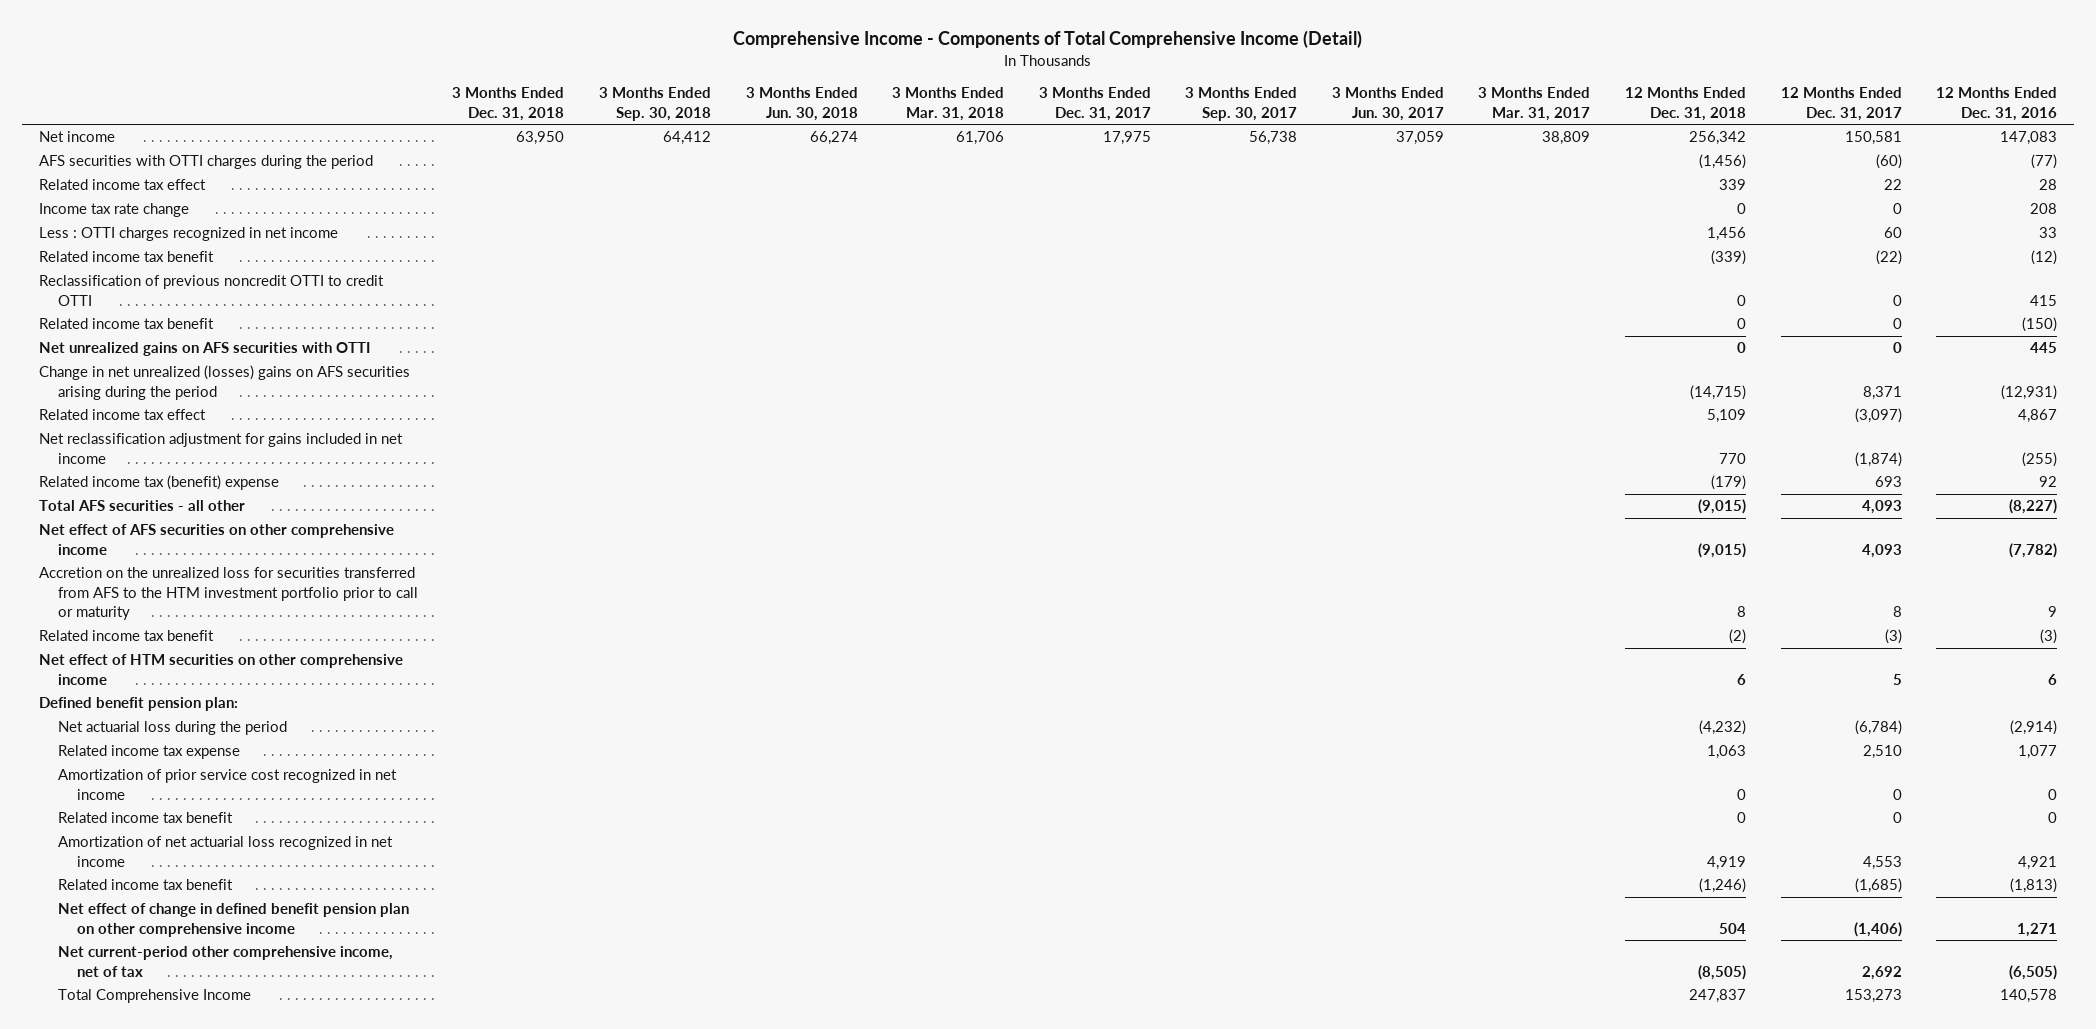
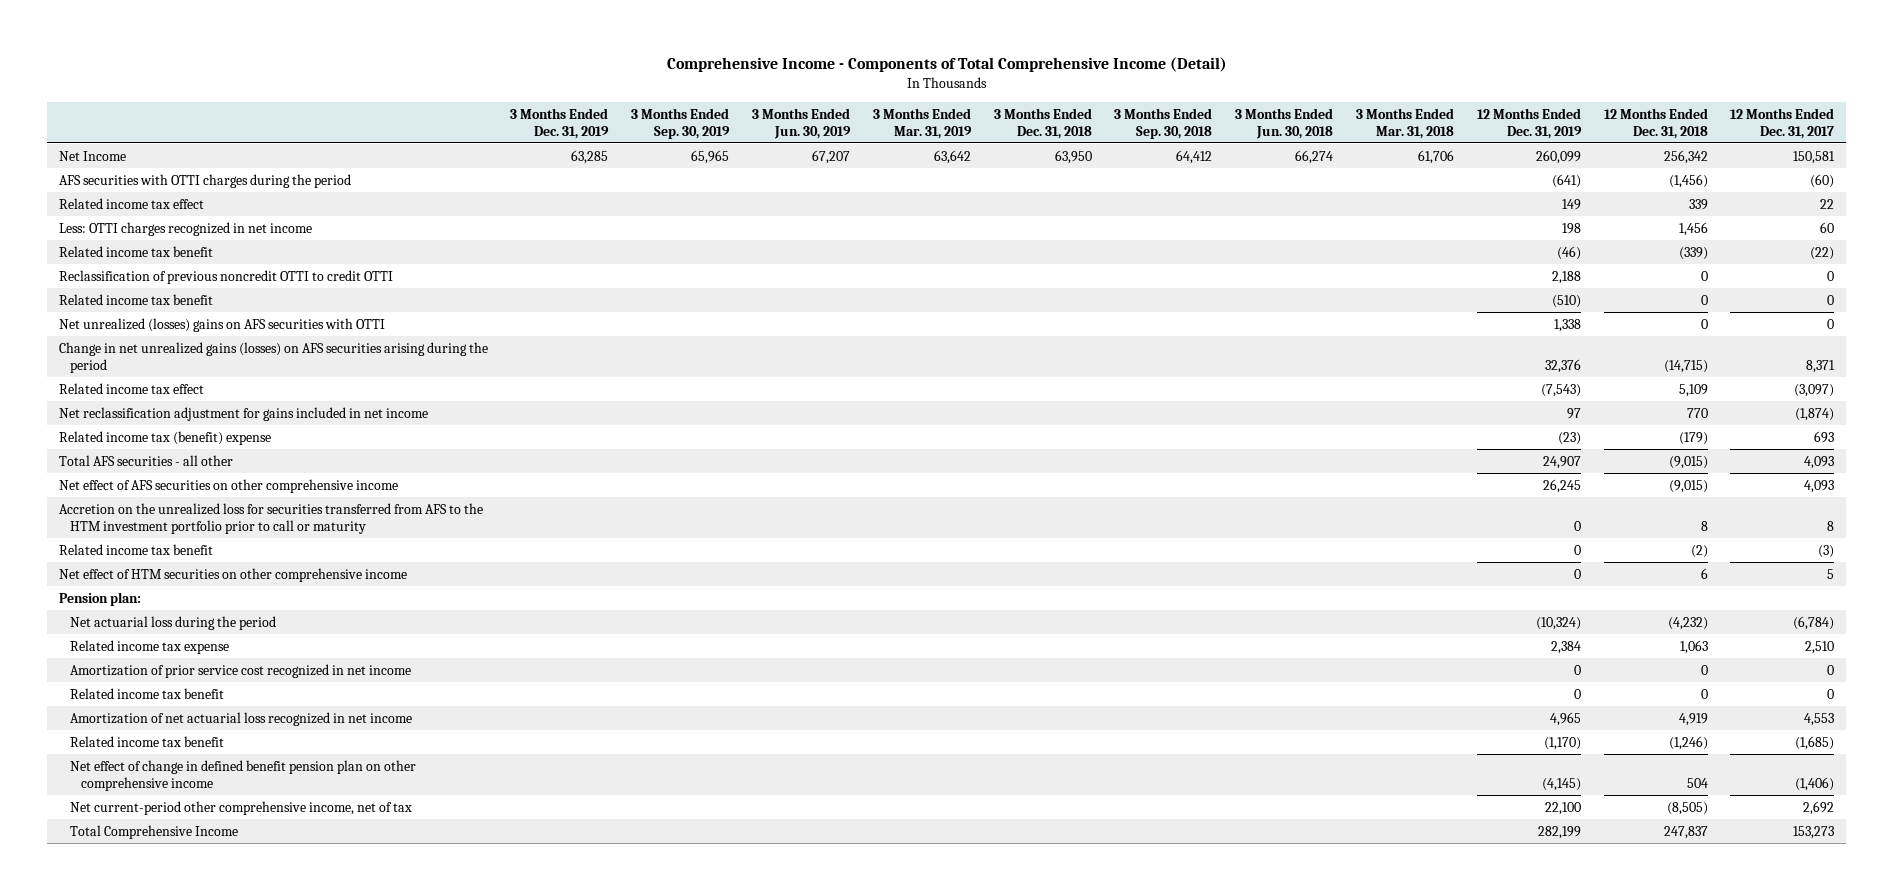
[1038,87,1151,121] 3 Months Ended Dec. 31, 2017 -> none
[1185,87,1298,121] 3 Months Ended Sep. 30, 2017 -> none
[1331,87,1444,121] 3 Months Ended Jun. 30, 2017 -> none
[1478,87,1591,121] 3 Months Ended Mar. 31, 2017 -> none
[1936,87,2058,121] 12 Months Ended Dec. 31, 2016 -> none
none -> [510,107,610,139] 3 Months Ended Dec. 31, 2019
none -> [631,107,731,139] 3 Months Ended Sep. 30, 2019
none -> [752,107,852,139] 3 Months Ended Jun. 30, 2019
none -> [872,107,972,139] 3 Months Ended Mar. 31, 2019
none -> [1476,107,1582,139] 12 Months Ended Dec. 31, 2019
[39,131,116,143] Net income -> [58,150,126,161] Net Income
[39,203,190,218] Income tax rate change -> none
[39,227,339,242] Less : OTTI charges recognized in net income -> [58,221,312,236] Less: OTTI charges recognized in net income
[39,342,371,357] Net unrealized gains on AFS securities with OTTI -> [58,317,385,332] Net unrealized (losses) gains on AFS securities with OTTI
[39,365,411,400] Change in net unrealized (losses) gains on AFS securities arising during the period -> [58,341,488,373] Change in net unrealized gains (losses) on AFS securities arising during the period
[39,697,239,712] Defined benefit pension plan: -> [58,591,141,606] Pension plan:

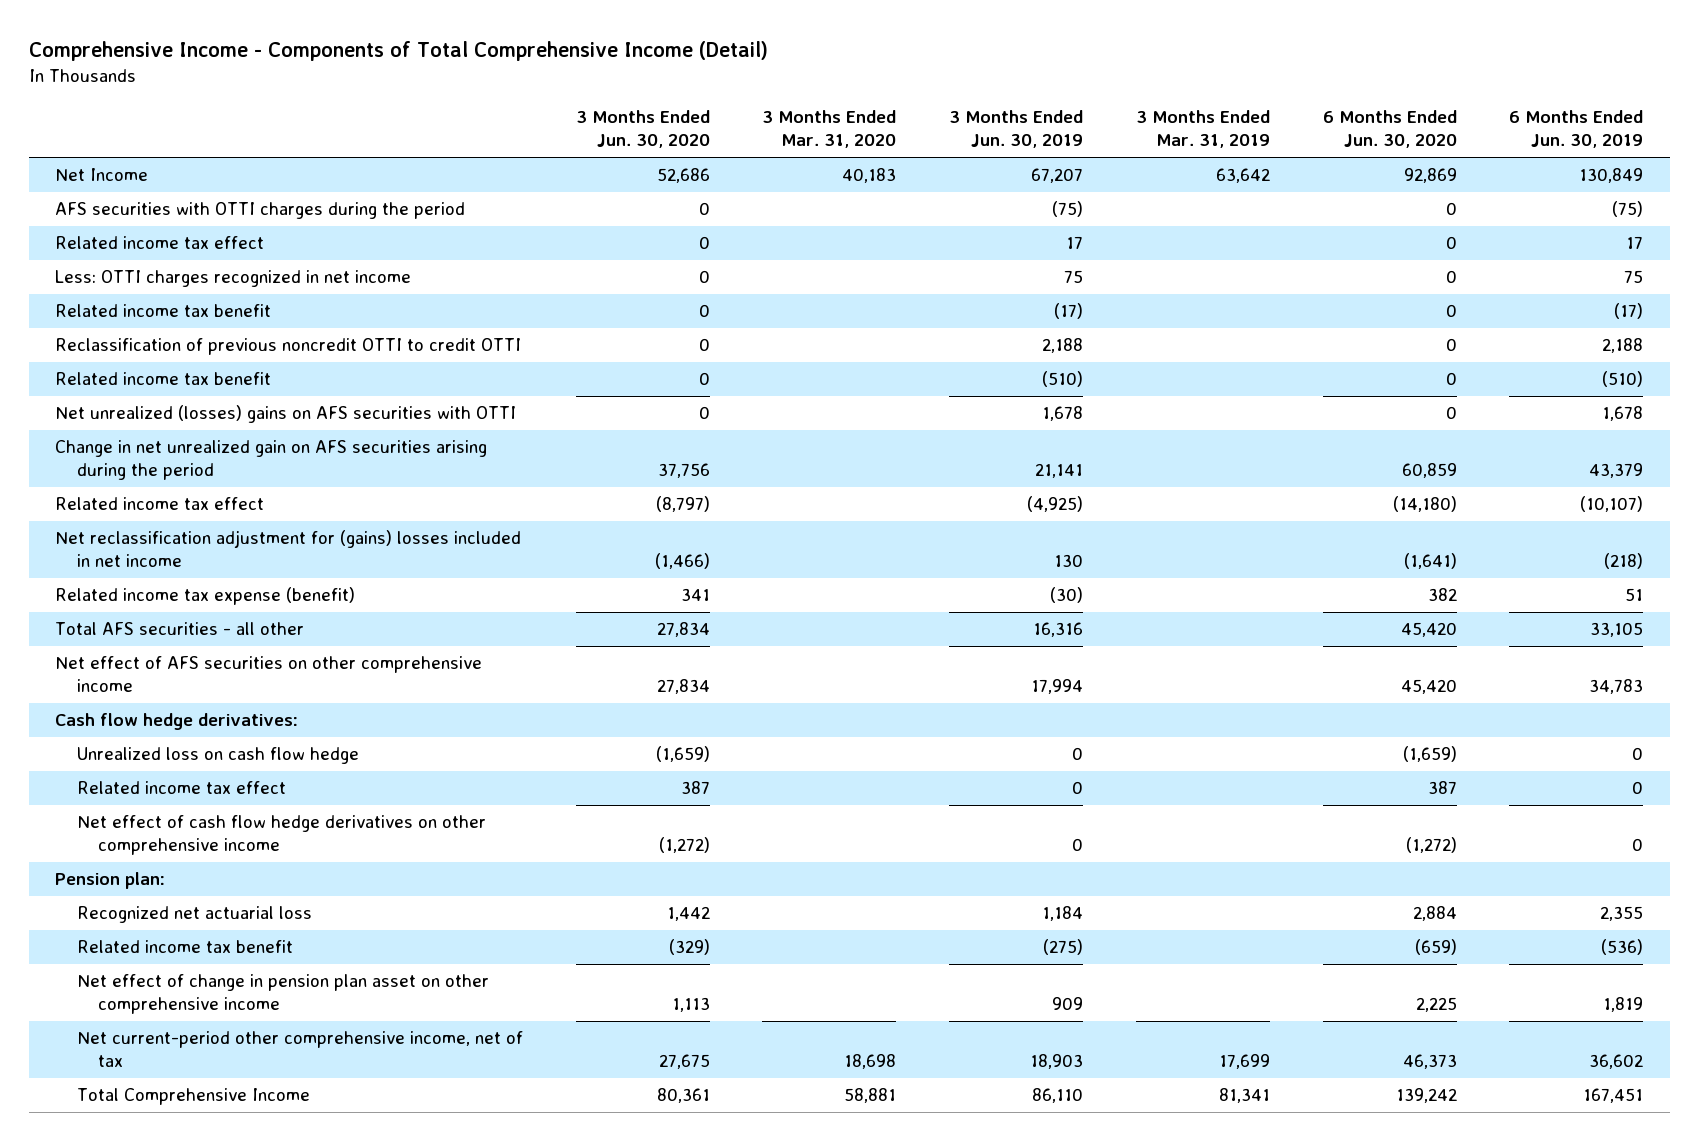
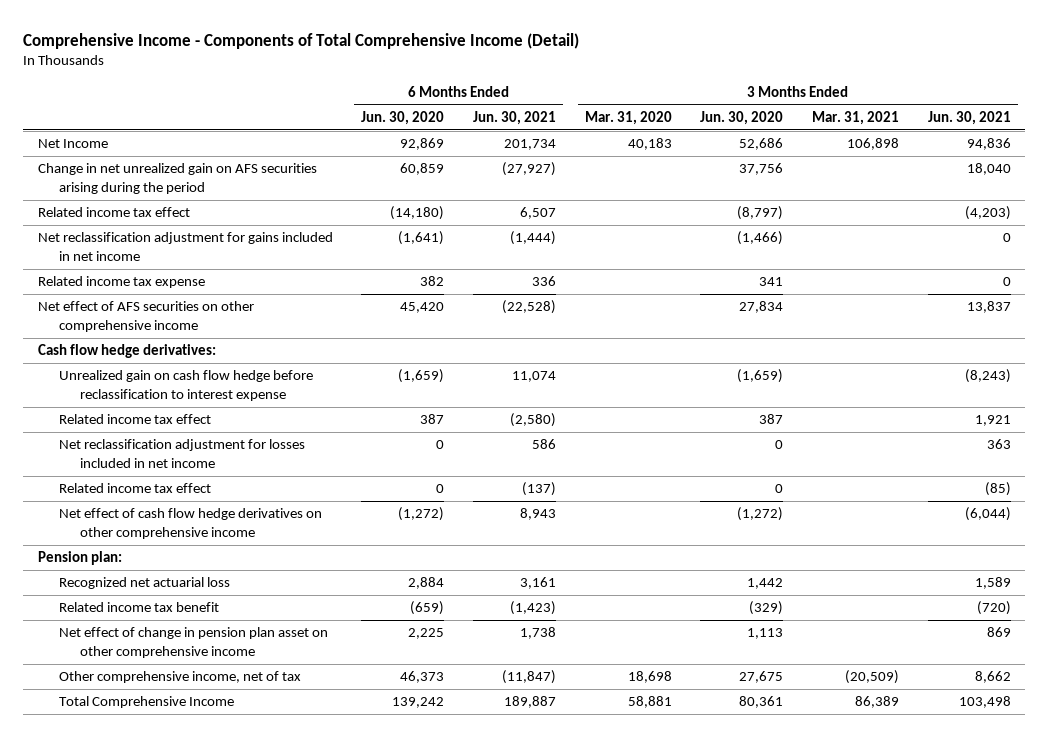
[949,110,1084,149] 3 Months Ended Jun. 30, 2019 -> none
[1135,110,1270,149] 3 Months Ended Mar. 31, 2019 -> none
[1509,110,1644,149] 6 Months Ended Jun. 30, 2019 -> none
none -> [473,110,557,125] Jun. 30, 2021
none -> [812,110,900,125] Mar. 31, 2021
none -> [927,110,1011,125] Jun. 30, 2021
[55,202,466,220] AFS securities with OTTI charges during the period -> none
[55,270,412,288] Less: OTTI charges recognized in net income -> none
[55,304,272,318] Related income tax benefit -> none
[55,338,522,356] Reclassification of previous noncredit OTTI to credit OTTI -> none
[55,372,272,386] Related income tax benefit -> none
[55,405,517,424] Net unrealized (losses) gains on AFS securities with OTTI -> none
[55,622,305,636] Total AFS securities - all other -> none
[55,530,522,568] Net reclassification adjustment for (gains) losses included in net income -> [37,232,333,261] Net reclassification adjustment for gains included in net income
[55,587,356,606] Related income tax expense (benefit) -> [37,276,205,289] Related income tax expense
[76,747,359,765] Unrealized loss on cash flow hedge -> [58,370,313,401] Unrealized gain on cash flow hedge before reclassification to interest expense
none -> [58,439,305,468] Net reclassification adjustment for losses included in net income
[55,236,265,250] Related income tax effect -> [58,483,211,494] Related income tax effect
[76,1031,523,1068] Net current-period other comprehensive income, net of tax -> [58,671,301,684] Other comprehensive income, net of tax

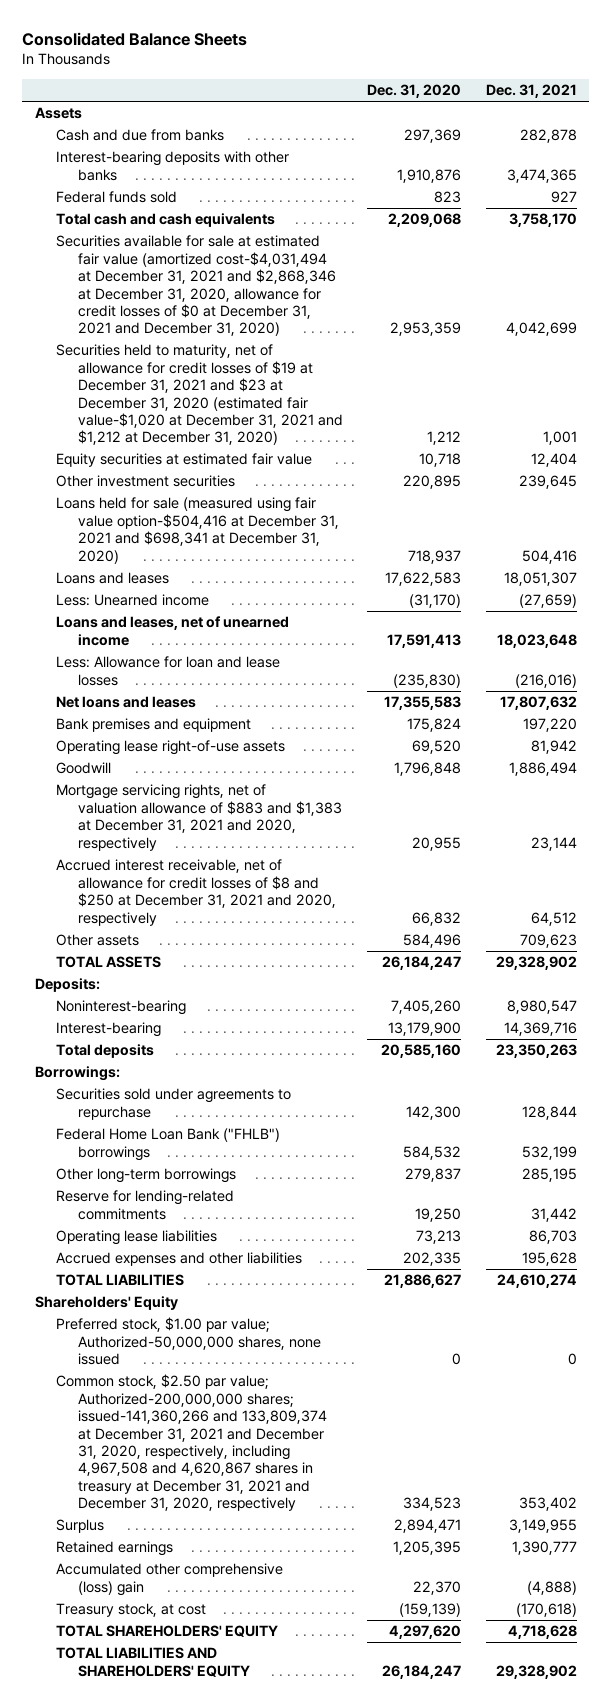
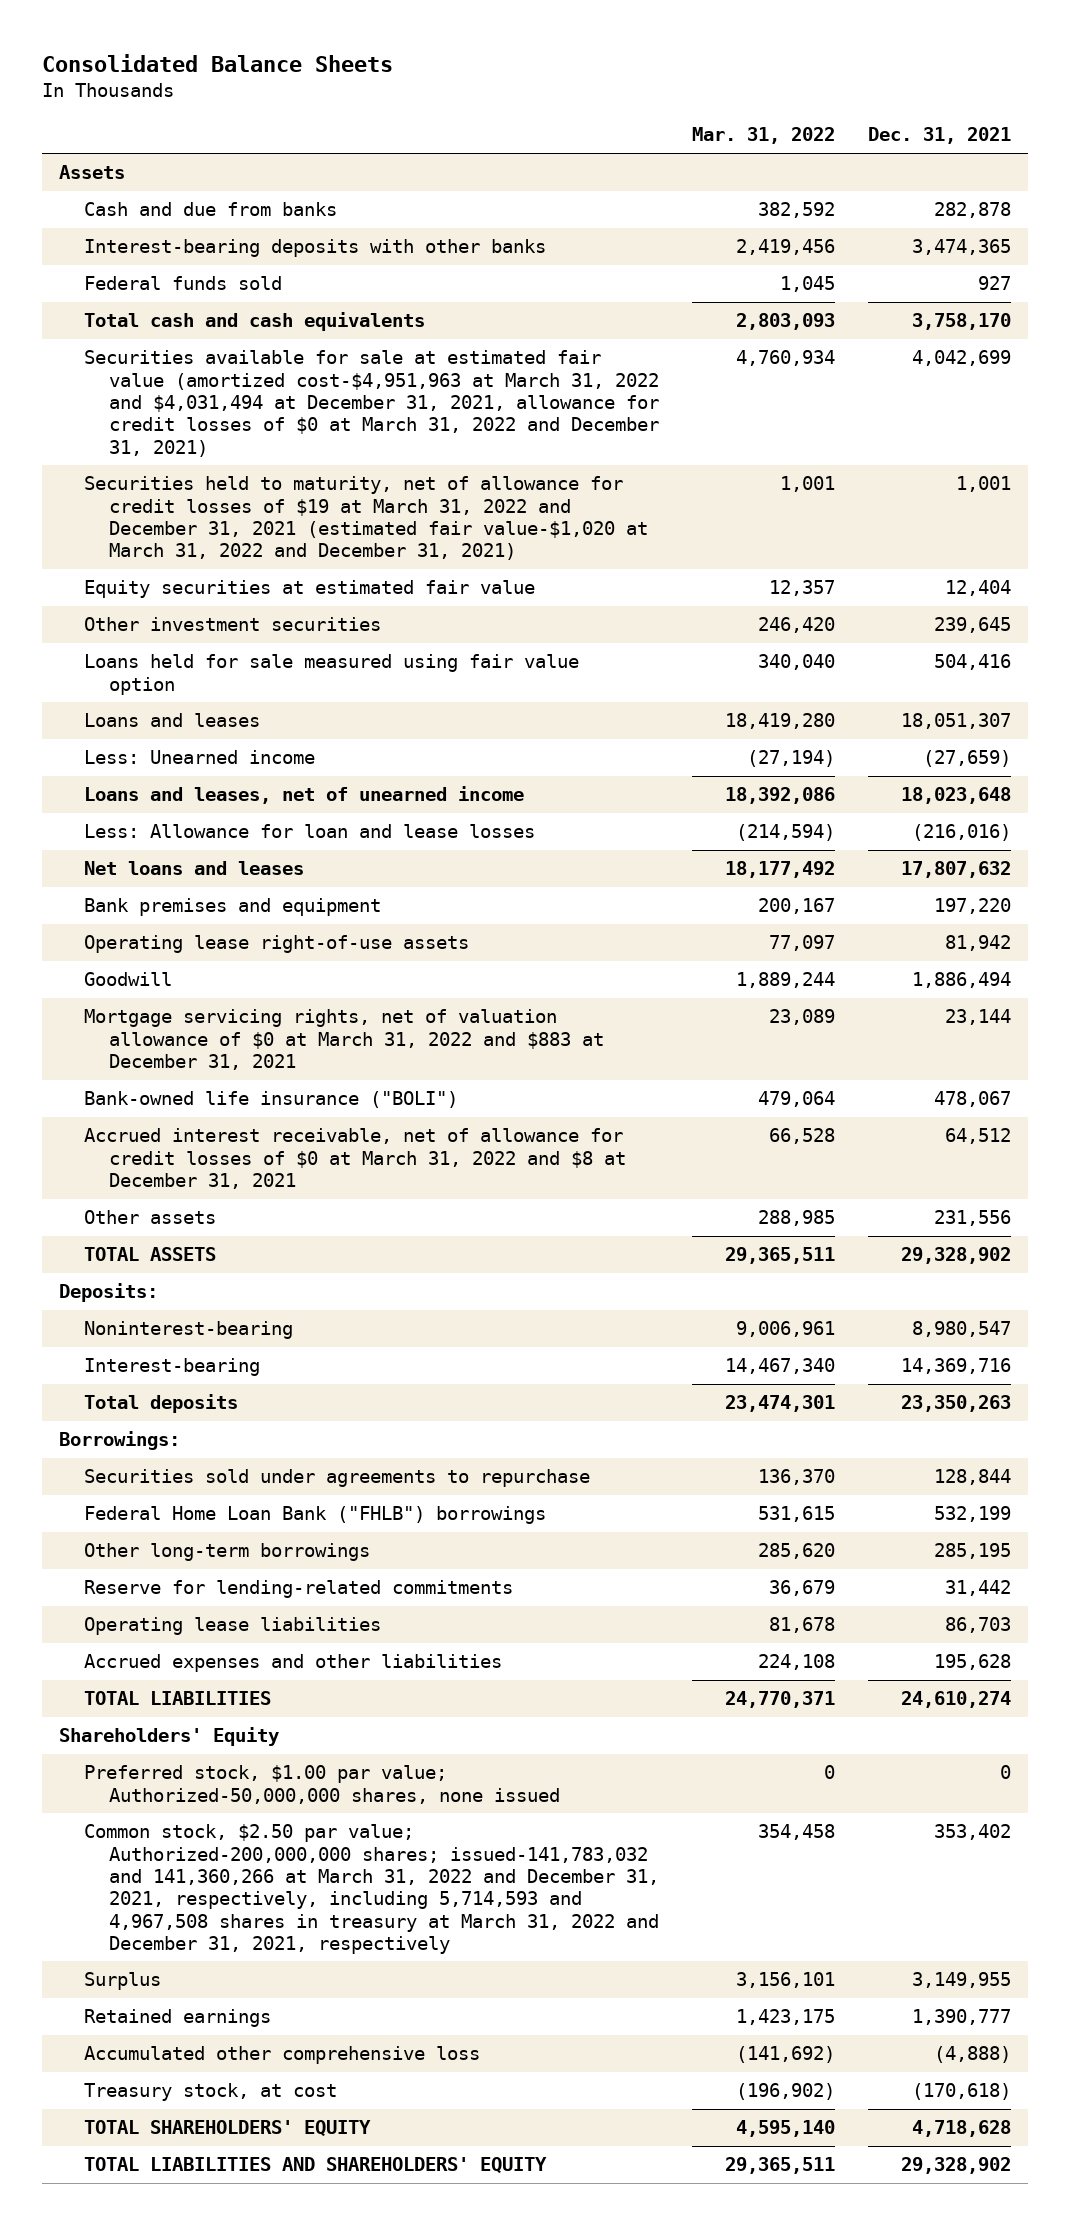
[367,84,462,99] Dec. 31, 2020 -> none
none -> [692,127,836,145] Mar. 31, 2022
[56,235,337,337] Securities available for sale at estimated fair value (amortized cost-$4,031,494 at December 31, 2021 and $2,868,346 at December 31, 2020, allowance for credit losses of $0 at December 31, 2021 and December 31, 2020) -> [84,350,660,457] Securities available for sale at estimated fair value (amortized cost-$4,951,963 at March 31, 2022 and $4,031,494 at December 31, 2021, allowance for credit losses of $0 at March 31, 2022 and December 31, 2021)
[56,344,344,446] Securities held to maturity, net of allowance for credit losses of $19 at December 31, 2021 and $23 at December 31, 2020 (estimated fair value-$1,020 at December 31, 2021 and $1,212 at December 31, 2020) -> [84,476,649,561] Securities held to maturity, net of allowance for credit losses of $19 at March 31, 2022 and December 31, 2021 (estimated fair value-$1,020 at March 31, 2022 and December 31, 2021)
[56,497,340,564] Loans held for sale (measured using fair value option-$504,416 at December 31, 2021 and $698,341 at December 31, 2020) -> [84,654,580,695] Loans held for sale measured using fair value option
[56,784,343,851] Mortgage servicing rights, net of valuation allowance of $883 and $1,383 at December 31, 2021 and 2020, respectively -> [84,1009,605,1071] Mortgage servicing rights, net of valuation allowance of $0 at March 31, 2022 and $883 at December 31, 2021
none -> [84,1091,459,1109] Bank-owned life insurance ("BOLI")
[56,859,337,926] Accrued interest receivable, net of allowance for credit losses of $8 and $250 at December 31, 2021 and 2020, respectively -> [84,1128,627,1190] Accrued interest receivable, net of allowance for credit losses of $0 at March 31, 2022 and $8 at December 31, 2021
[519,934,577,949] 709,623 -> [934,1210,1012,1227] 231,556
[56,1374,328,1512] Common stock, $2.50 par value; Authorized-200,000,000 shares; issued-141,360,266 and 133,809,374 at December 31, 2021 and December 31, 2020, respectively, including 4,967,508 and 4,620,867 shares in treasury at December 31, 2021 and December 31, 2020, respectively -> [84,1824,660,1954] Common stock, $2.50 par value; Authorized-200,000,000 shares; issued-141,783,032 and 141,360,266 at March 31, 2022 and December 31, 2021, respectively, including 5,714,593 and 4,967,508 shares in treasury at March 31, 2022 and December 31, 2021, respectively
[56,1563,284,1596] Accumulated other comprehensive (loss) gain -> [84,2046,481,2065] Accumulated other comprehensive loss

